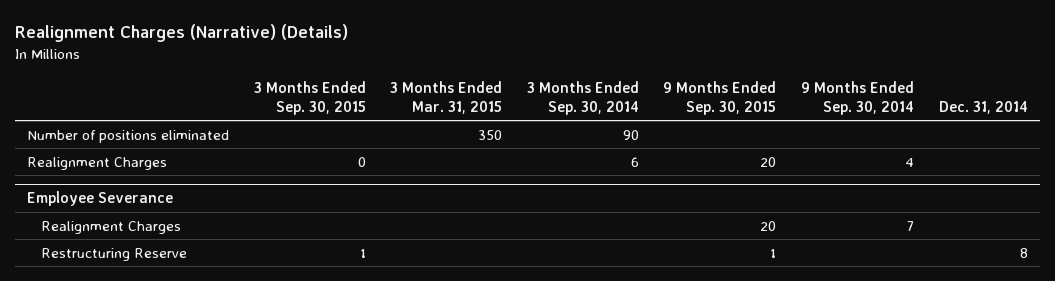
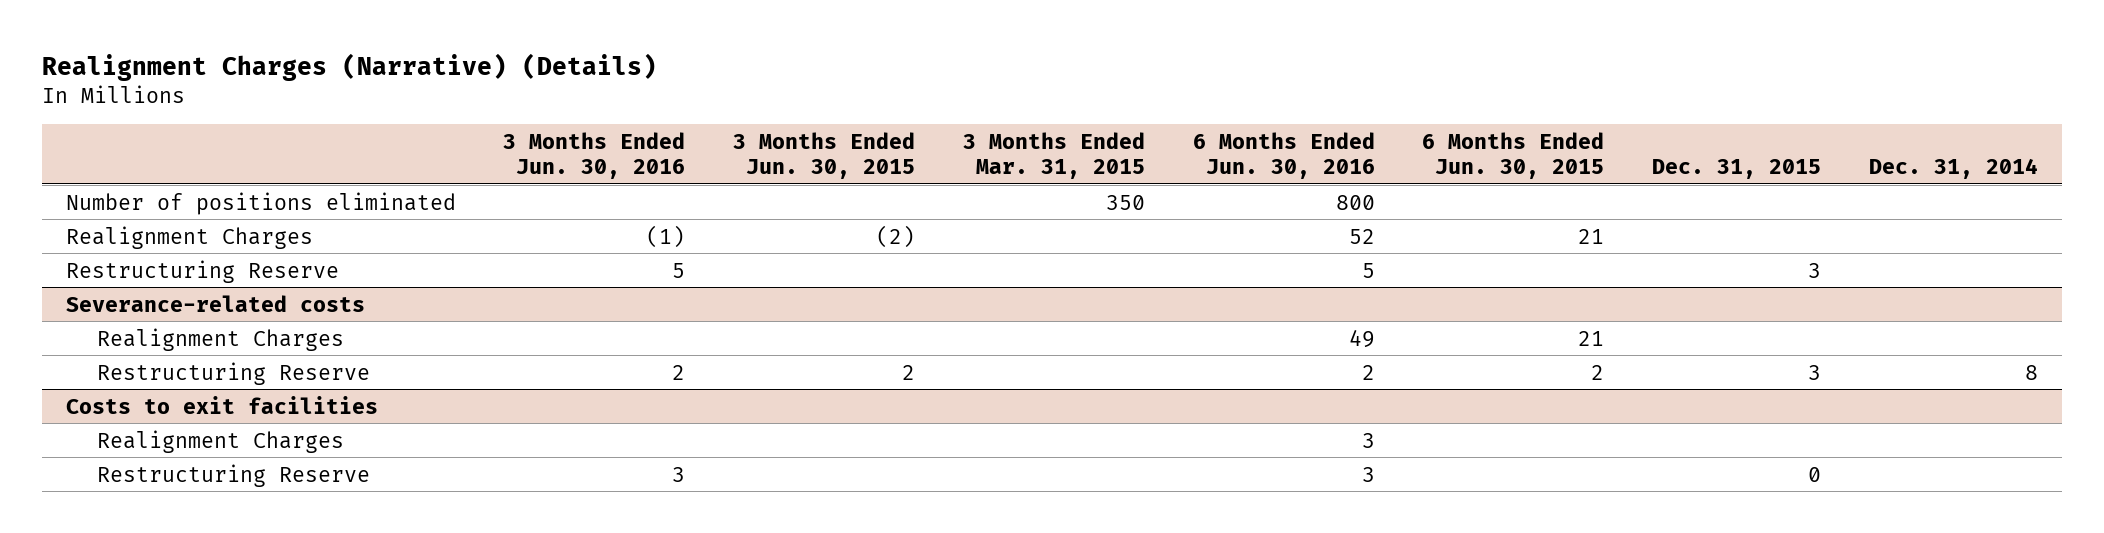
[253,80,366,115] 3 Months Ended Sep. 30, 2015 -> none
[526,80,639,115] 3 Months Ended Sep. 30, 2014 -> none
[663,80,777,115] 9 Months Ended Sep. 30, 2015 -> none
[801,80,915,115] 9 Months Ended Sep. 30, 2014 -> none
none -> [503,131,686,179] 3 Months Ended Jun. 30, 2016
none -> [733,131,916,179] 3 Months Ended Jun. 30, 2015
none -> [1192,131,1375,179] 6 Months Ended Jun. 30, 2016
none -> [1422,131,1605,179] 6 Months Ended Jun. 30, 2015
none -> [1652,158,1822,179] Dec. 31, 2015
none -> [65,259,339,283] Restructuring Reserve
[26,191,173,207] Employee Severance -> [65,294,365,312] Severance-related costs
none -> [65,395,378,414] Costs to exit facilities
none -> [96,429,344,453] Realignment Charges
none -> [96,463,370,487] Restructuring Reserve

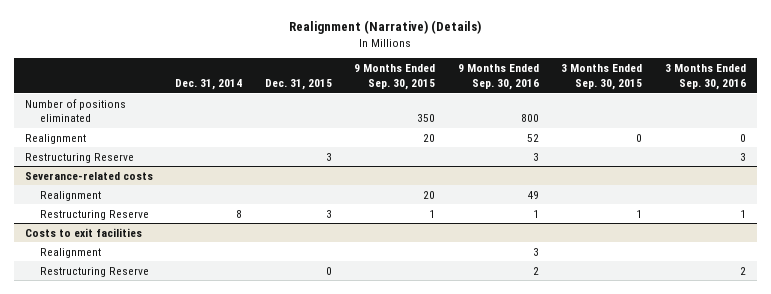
[41,52,657,81] Realignment Charges (Narrative) (Details) -> [289,20,482,35] Realignment (Narrative) (Details)
[503,131,686,179] 3 Months Ended Jun. 30, 2016 -> none
[733,131,916,179] 3 Months Ended Jun. 30, 2015 -> none
[962,131,1145,179] 3 Months Ended Mar. 31, 2015 -> none
[1192,131,1375,179] 6 Months Ended Jun. 30, 2016 -> none
[1422,131,1605,179] 6 Months Ended Jun. 30, 2015 -> none
none -> [354,64,436,90] 9 Months Ended Sep. 30, 2015
none -> [457,64,539,90] 9 Months Ended Sep. 30, 2016
none -> [561,64,643,90] 3 Months Ended Sep. 30, 2015
none -> [664,64,746,90] 3 Months Ended Sep. 30, 2016
[65,225,313,249] Realignment Charges -> [24,133,86,144] Realignment
[96,327,344,351] Realignment Charges -> [40,190,102,201] Realignment
[96,429,344,453] Realignment Charges -> [40,247,102,258] Realignment

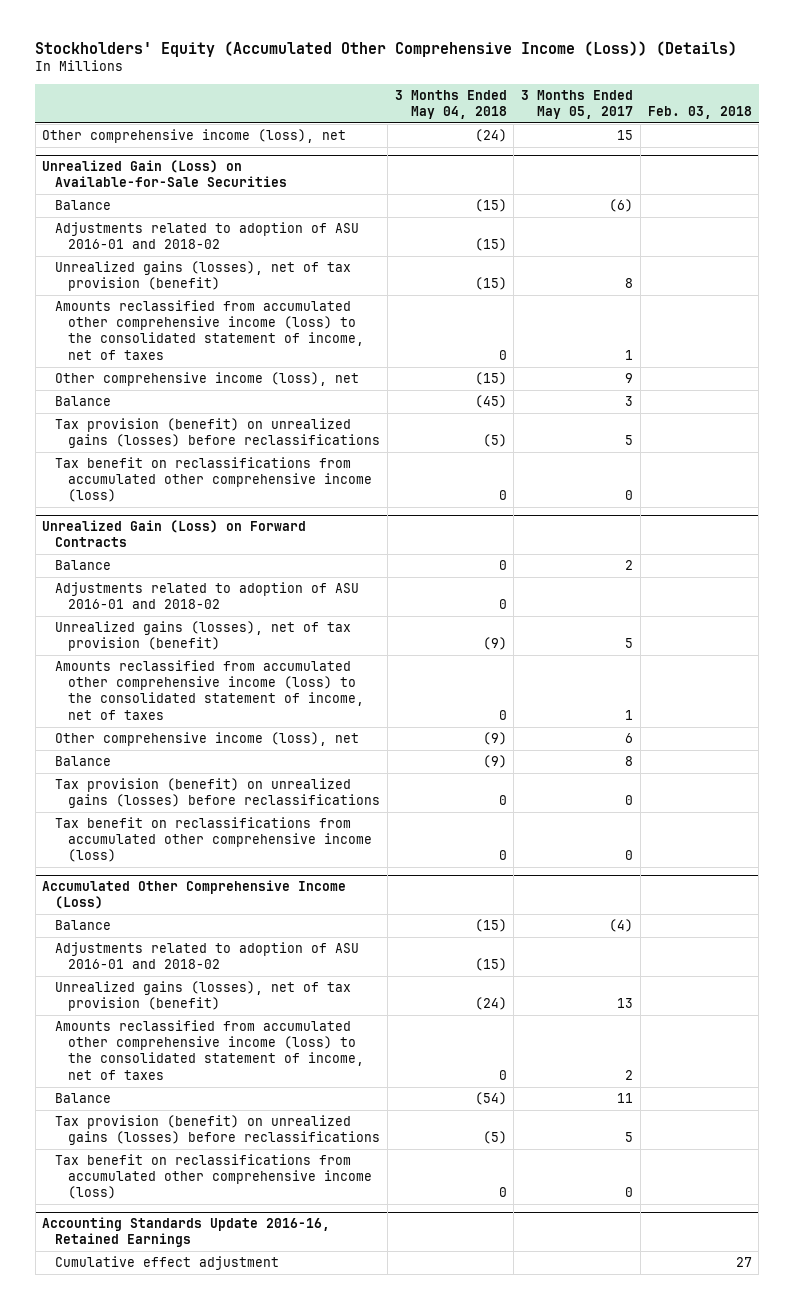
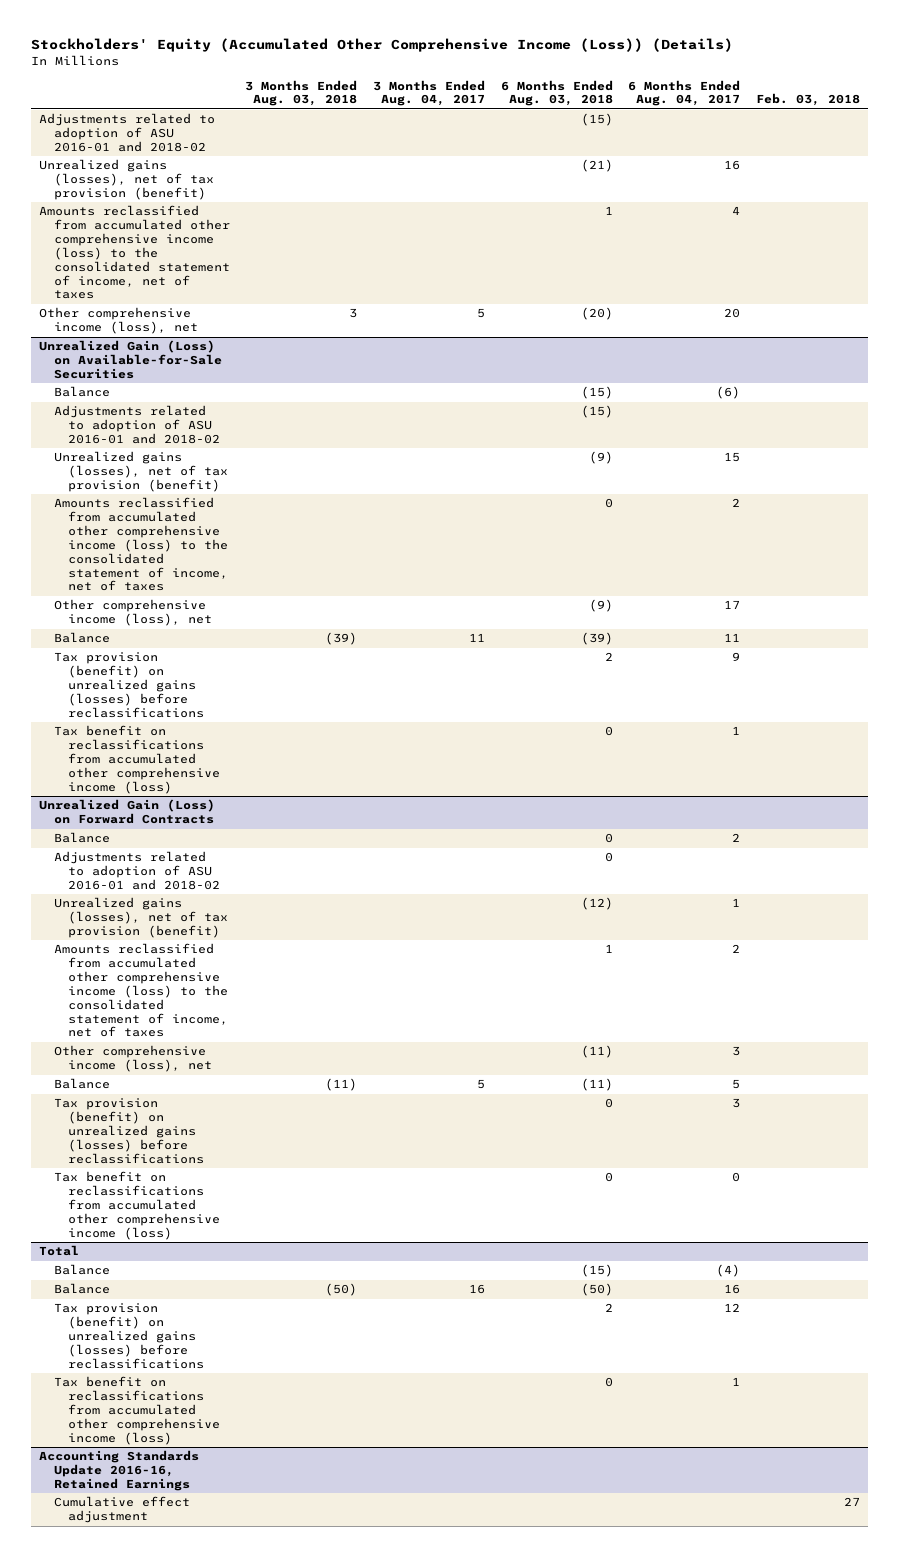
[394,89,507,119] 3 Months Ended May 04, 2018 -> none
[521,89,634,119] 3 Months Ended May 05, 2017 -> none
none -> [245,79,358,107] 3 Months Ended Aug. 03, 2018
none -> [373,79,486,107] 3 Months Ended Aug. 04, 2017
none -> [500,79,613,107] 6 Months Ended Aug. 03, 2018
none -> [628,79,741,107] 6 Months Ended Aug. 04, 2017
none -> [39,113,216,153] Adjustments related to adoption of ASU 2016-01 and 2018-02
none -> [39,159,214,201] Unrealized gains (losses), net of tax provision (benefit)
none -> [39,205,230,300] Amounts reclassified from accumulated other comprehensive income (loss) to the consolidated statement of income, net of taxes
[42,880,347,910] Accumulated Other Comprehensive Income (Loss) -> [39,1245,80,1257] Total
[55,942,360,970] Adjustments related to adoption of ASU 2016-01 and 2018-02 -> none
[55,981,352,1012] Unrealized gains (losses), net of tax provision (benefit) -> none
[55,1020,364,1080] Amounts reclassified from accumulated other comprehensive income (loss) to the consolidated statement of income, net of taxes -> none

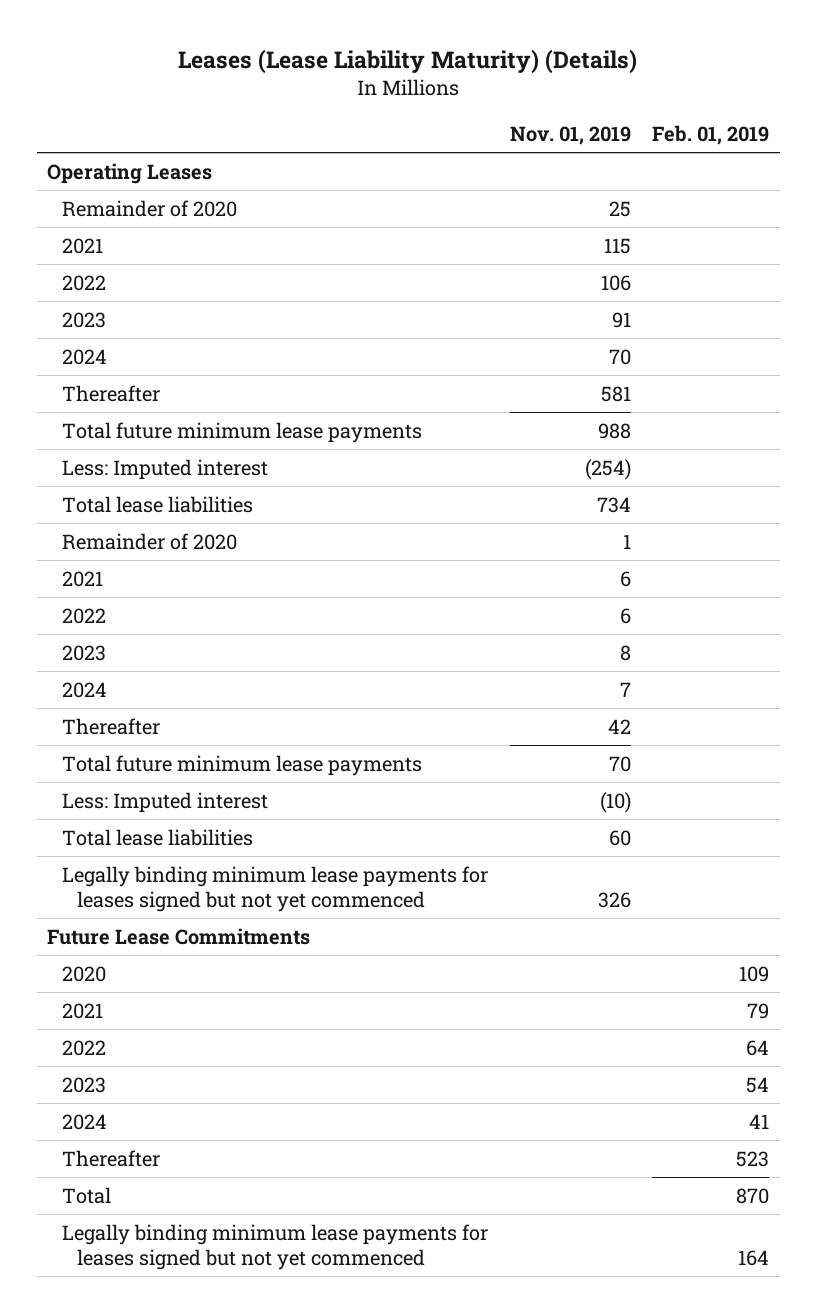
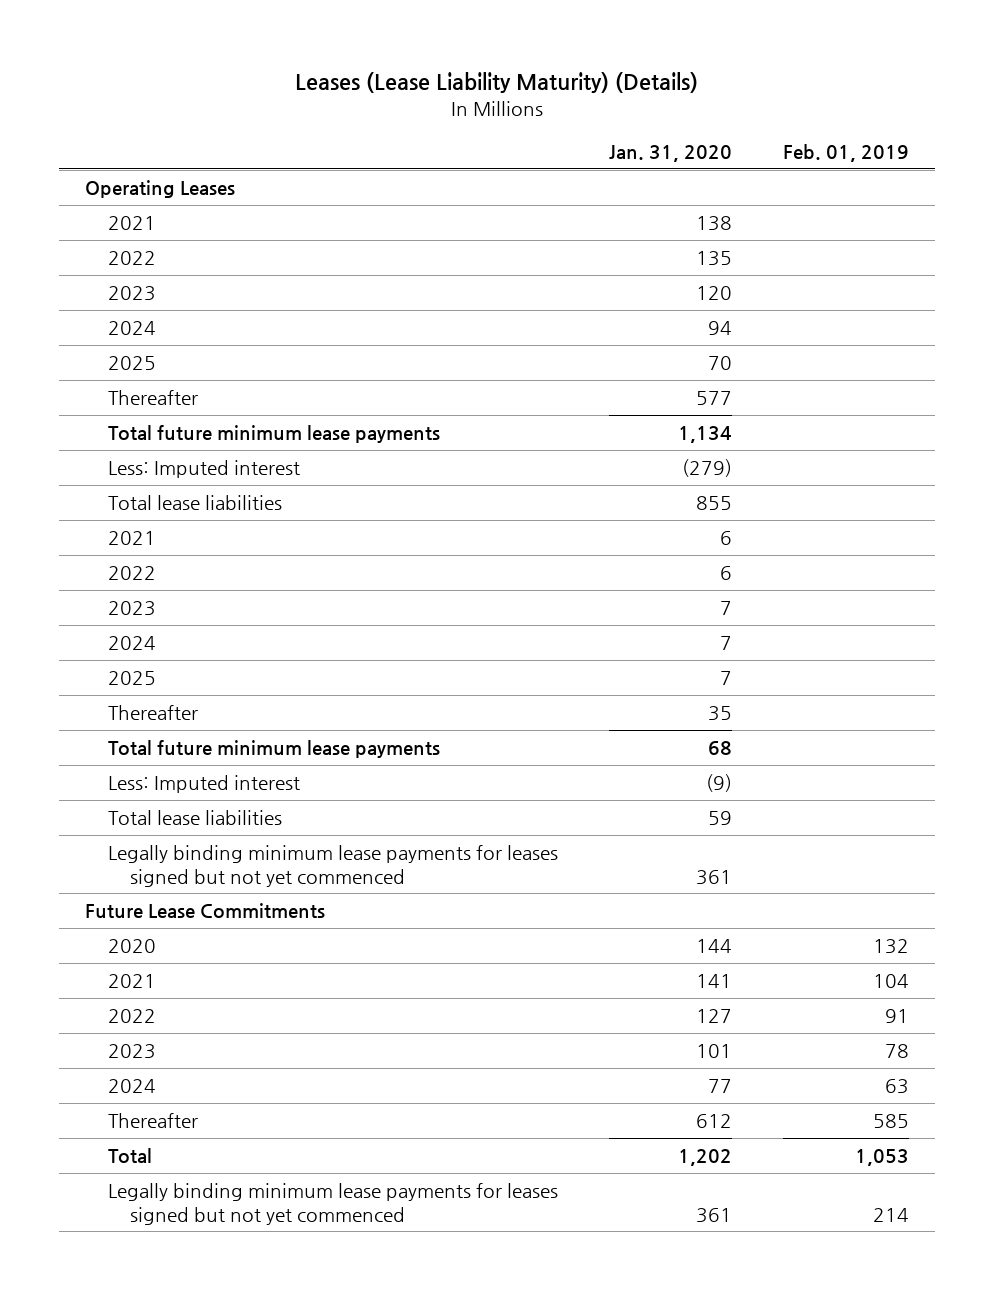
[509,125,631,145] Nov. 01, 2019 -> none
none -> [608,144,732,162] Jan. 31, 2020
[62,199,238,217] Remainder of 2020 -> none
none -> [107,356,156,371] 2025
[62,532,238,550] Remainder of 2020 -> none
none -> [107,671,156,686] 2025
[739,965,770,982] 109 -> [873,939,910,955] 132
[747,1002,770,1019] 79 -> [873,974,910,989] 104
[746,1039,770,1056] 64 -> [885,1009,910,1024] 91
[746,1076,770,1093] 54 -> [885,1044,910,1059] 78
[749,1113,770,1129] 41 -> [885,1079,910,1095] 63
[736,1150,770,1167] 523 -> [873,1114,910,1129] 585
[736,1187,770,1204] 870 -> [855,1149,910,1167] 1,053
[738,1249,770,1266] 164 -> [873,1207,910,1222] 214

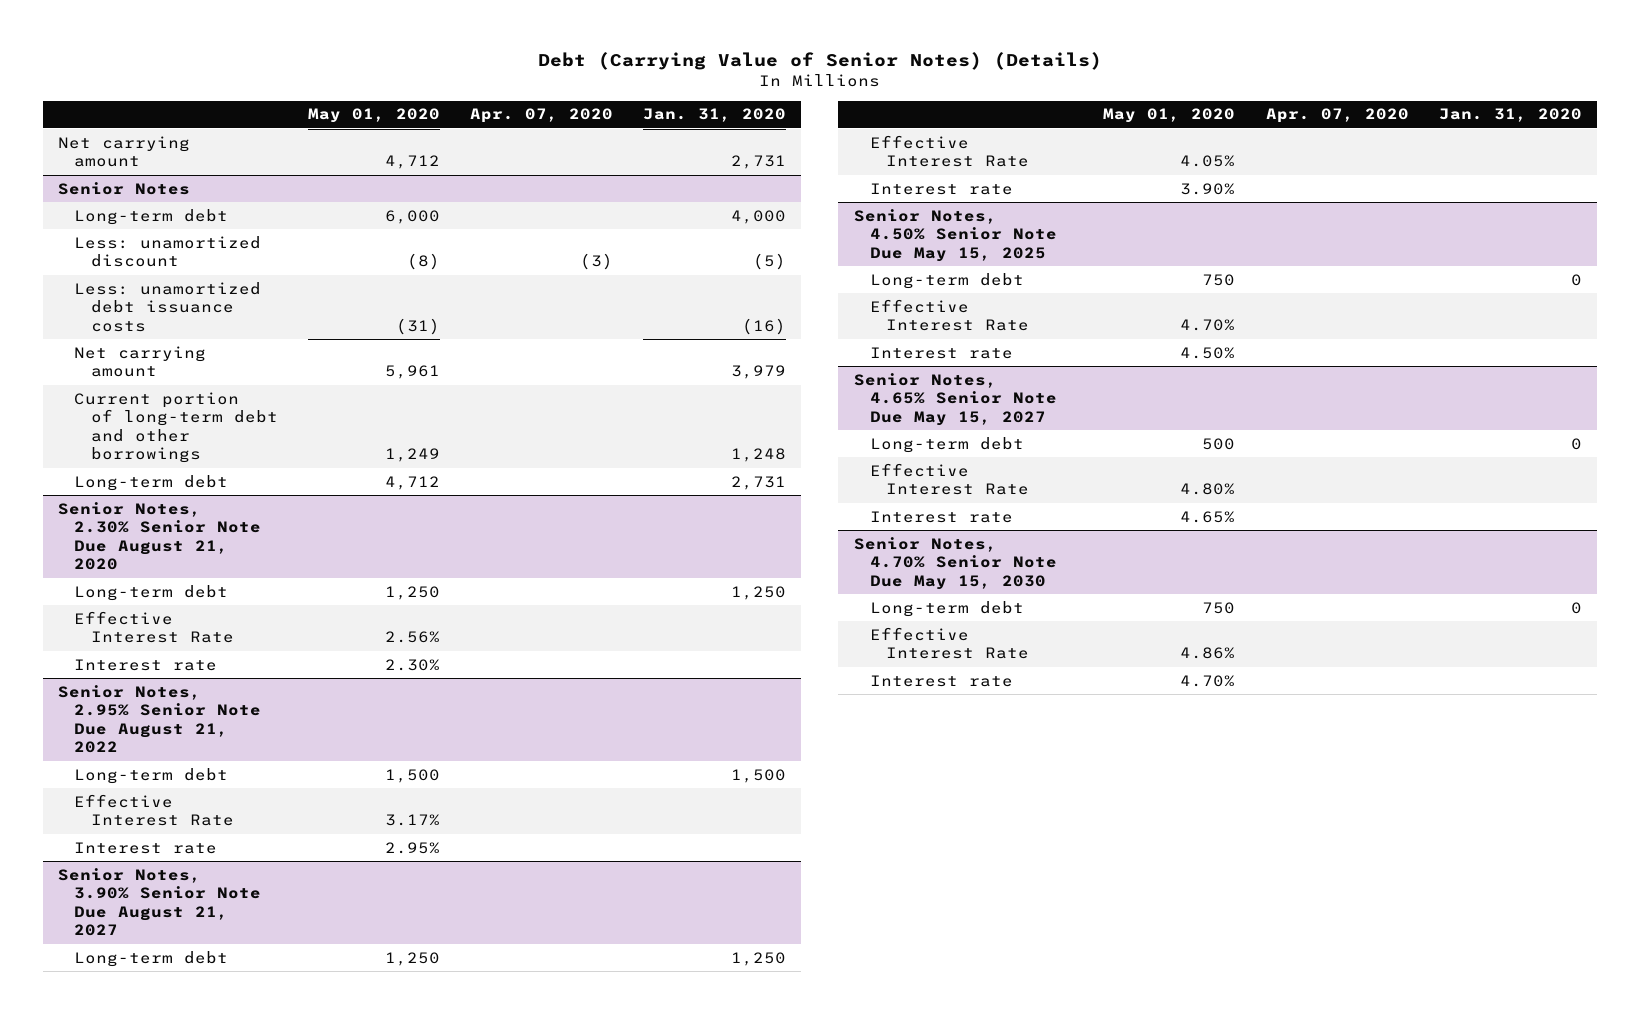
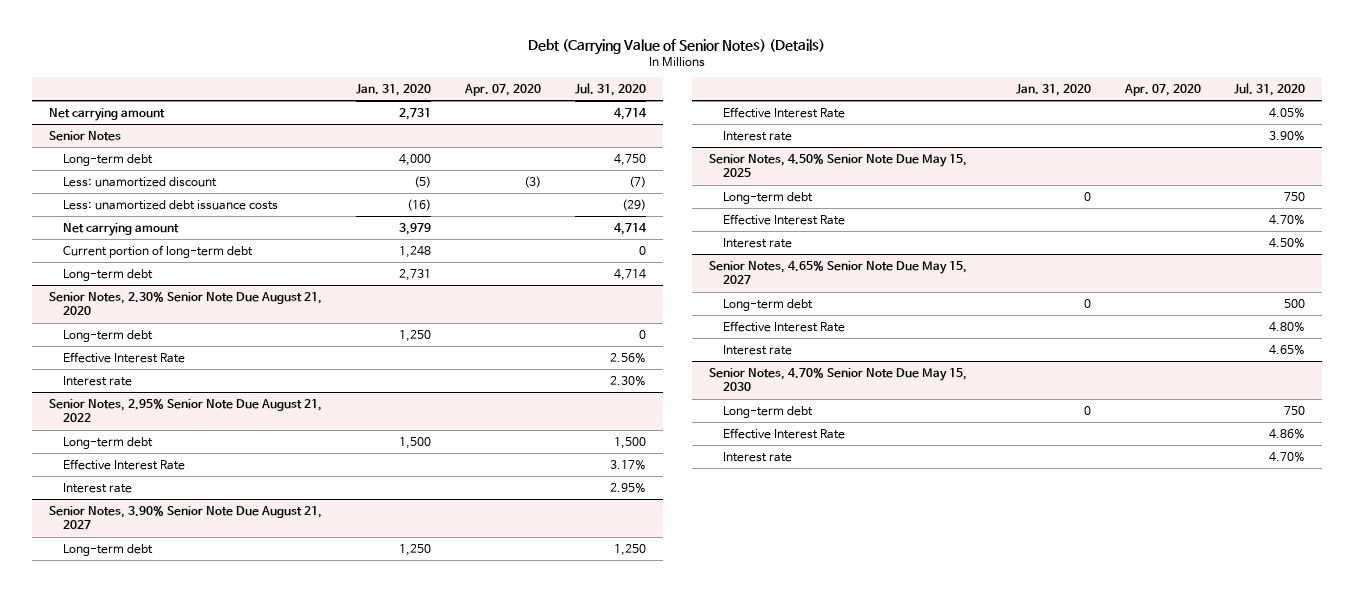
[307,108,440,124] May 01, 2020 -> none
none -> [574,82,646,96] Jul. 31, 2020
[74,391,278,464] Current portion of long-term debt and other borrowings -> [63,244,254,258] Current portion of long-term debt

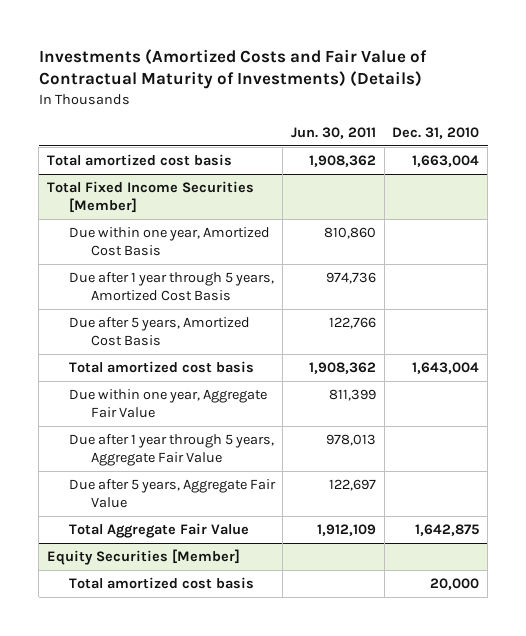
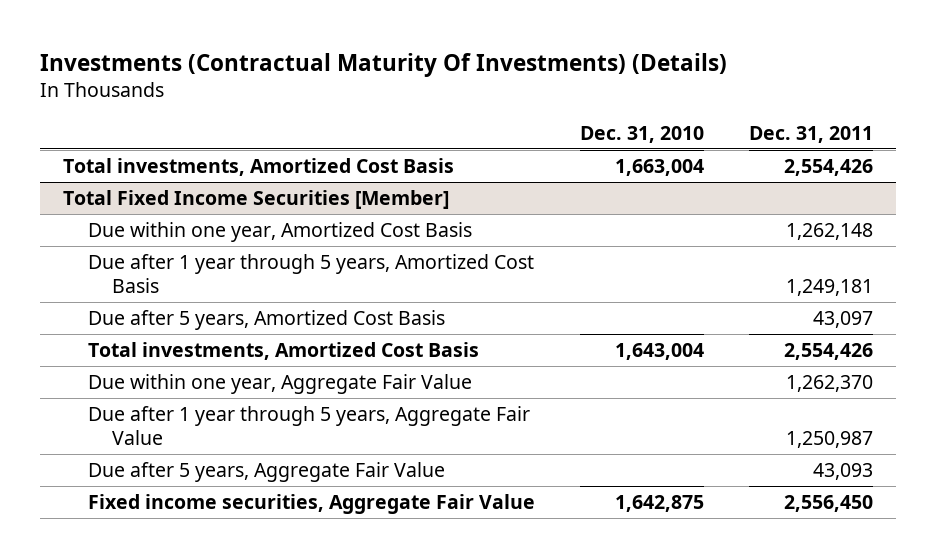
[38,48,427,90] Investments (Amortized Costs and Fair Value of Contractual Maturity of Investments) (Details) -> [40,52,728,77] Investments (Contractual Maturity Of Investments) (Details)
[291,126,377,139] Jun. 30, 2011 -> none
none -> [749,125,874,143] Dec. 31, 2011
[47,154,233,167] Total amortized cost basis -> [63,157,455,176] Total investments, Amortized Cost Basis
[68,361,254,374] Total amortized cost basis -> [87,341,479,360] Total investments, Amortized Cost Basis
[47,549,241,566] Equity Securities [Member] -> none
[68,577,254,590] Total amortized cost basis -> none
[68,523,249,539] Total Aggregate Fair Value -> [87,493,535,514] Fixed income securities, Aggregate Fair Value

